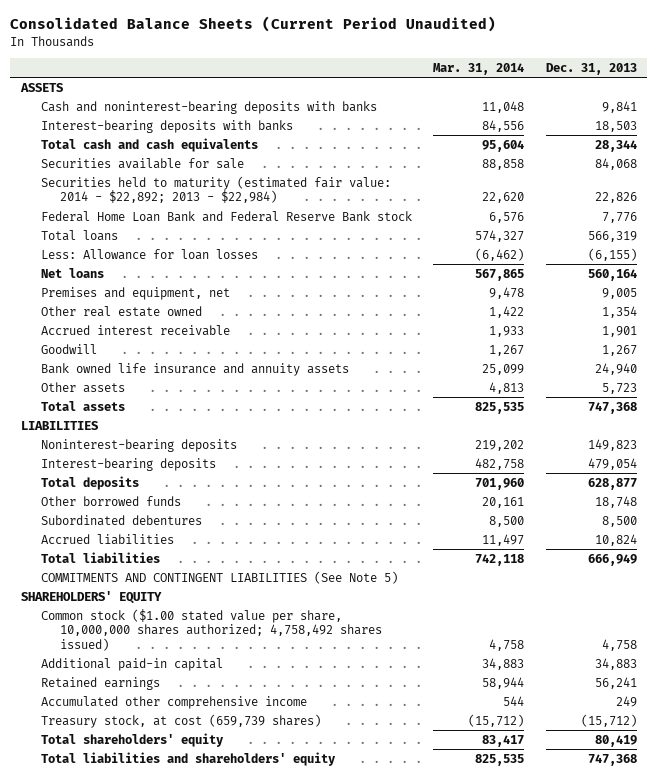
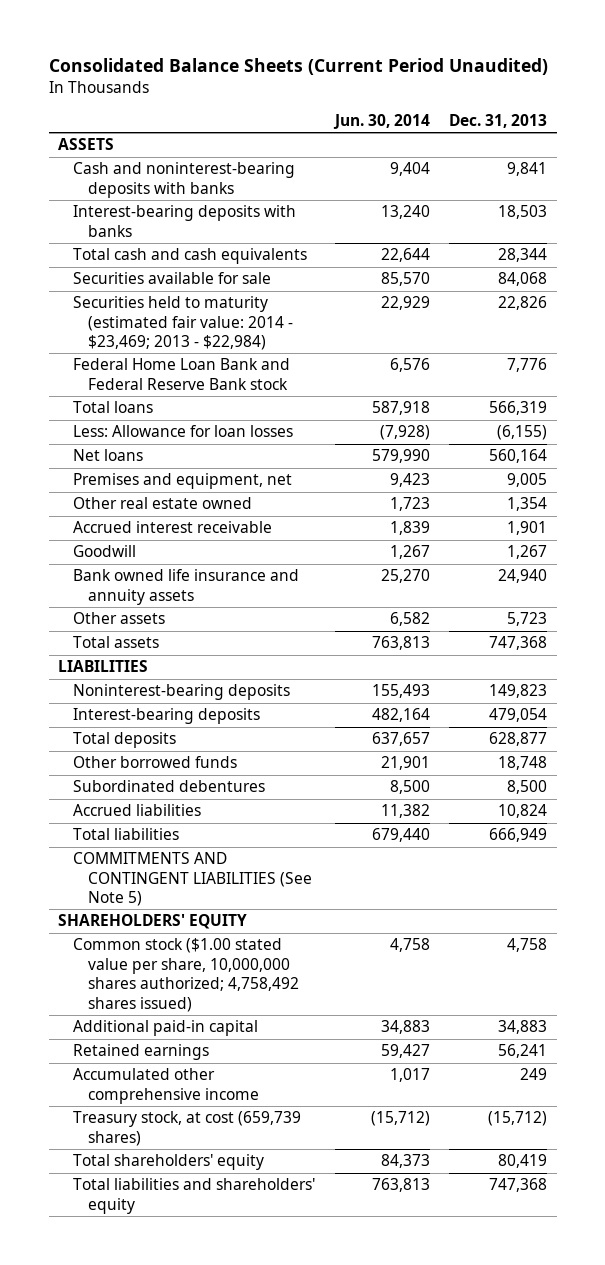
[433,62,525,75] Mar. 31, 2014 -> none
none -> [332,113,430,129] Jun. 30, 2014
[40,175,391,204] Securities held to maturity (estimated fair value: 2014 - $22,892; 2013 - $22,984) -> [73,296,294,351] Securities held to maturity (estimated fair value: 2014 - $23,469; 2013 - $22,984)

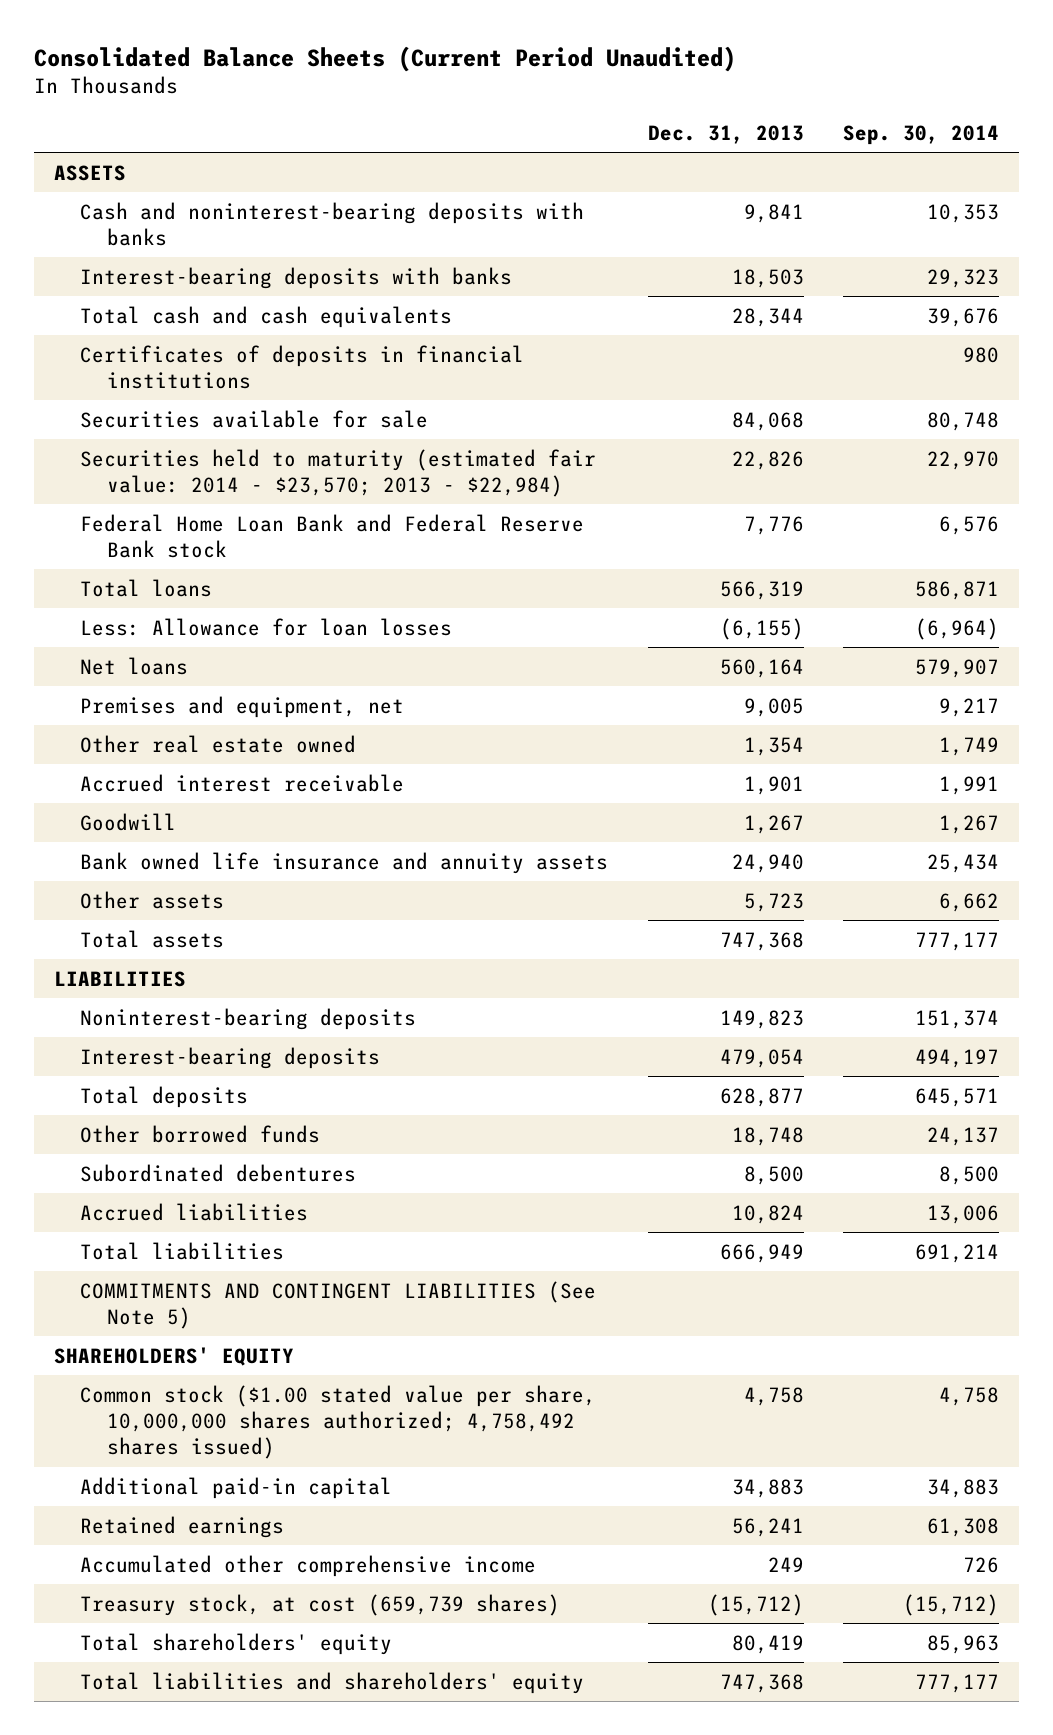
[332,113,430,129] Jun. 30, 2014 -> none
none -> [843,125,1000,146] Sep. 30, 2014
none -> [80,344,525,389] Certificates of deposits in financial institutions
[73,296,294,351] Securities held to maturity (estimated fair value: 2014 - $23,469; 2013 - $22,984) -> [80,448,597,497] Securities held to maturity (estimated fair value: 2014 - $23,570; 2013 - $22,984)

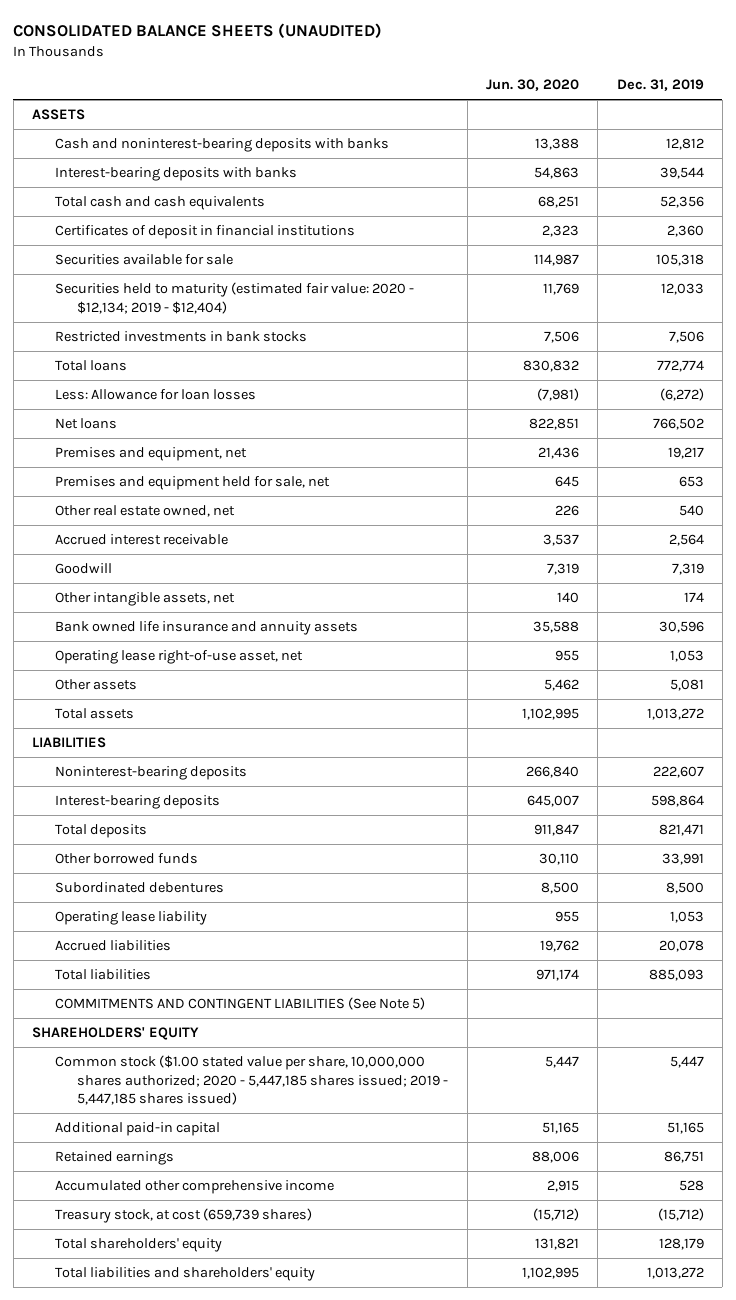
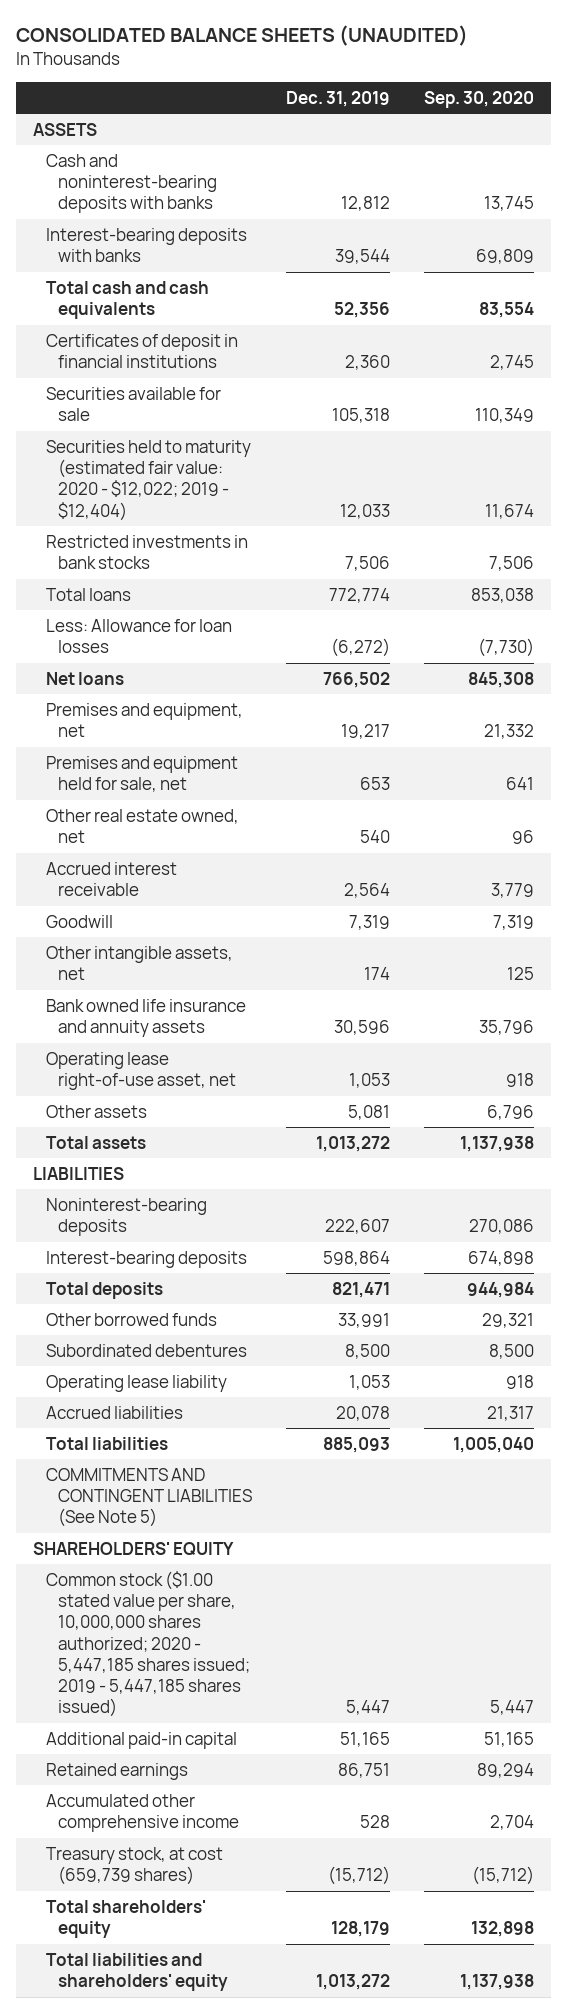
[486,79,580,92] Jun. 30, 2020 -> none
none -> [424,90,535,108] Sep. 30, 2020
[54,282,414,314] Securities held to maturity (estimated fair value: 2020 - $12,134; 2019 - $12,404) -> [45,439,251,521] Securities held to maturity (estimated fair value: 2020 - $12,022; 2019 - $12,404)

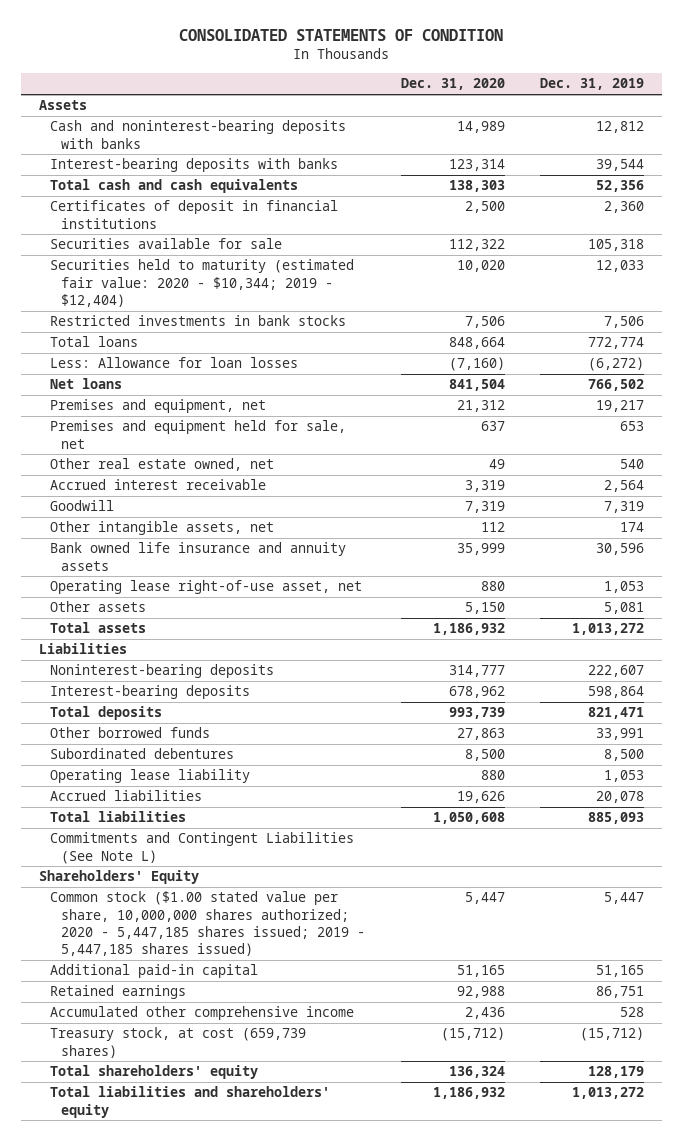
[15,25,468,47] CONSOLIDATED BALANCE SHEETS (UNAUDITED) -> [179,29,504,42] CONSOLIDATED STATEMENTS OF CONDITION
[424,90,535,108] Sep. 30, 2020 -> none
none -> [400,78,505,91] Dec. 31, 2020
[32,122,97,136] ASSETS -> [38,100,87,111] Assets
[45,439,251,521] Securities held to maturity (estimated fair value: 2020 - $12,022; 2019 - $12,404) -> [49,259,354,307] Securities held to maturity (estimated fair value: 2020 - $10,344; 2019 - $12,404)
[32,1166,124,1180] LIABILITIES -> [38,643,127,655] Liabilities
[45,1467,253,1528] COMMITMENTS AND CONTINGENT LIABILITIES (See Note 5) -> [49,832,354,864] Commitments and Contingent Liabilities (See Note L)
[32,1541,234,1556] SHAREHOLDERS' EQUITY -> [38,870,199,885] Shareholders' Equity

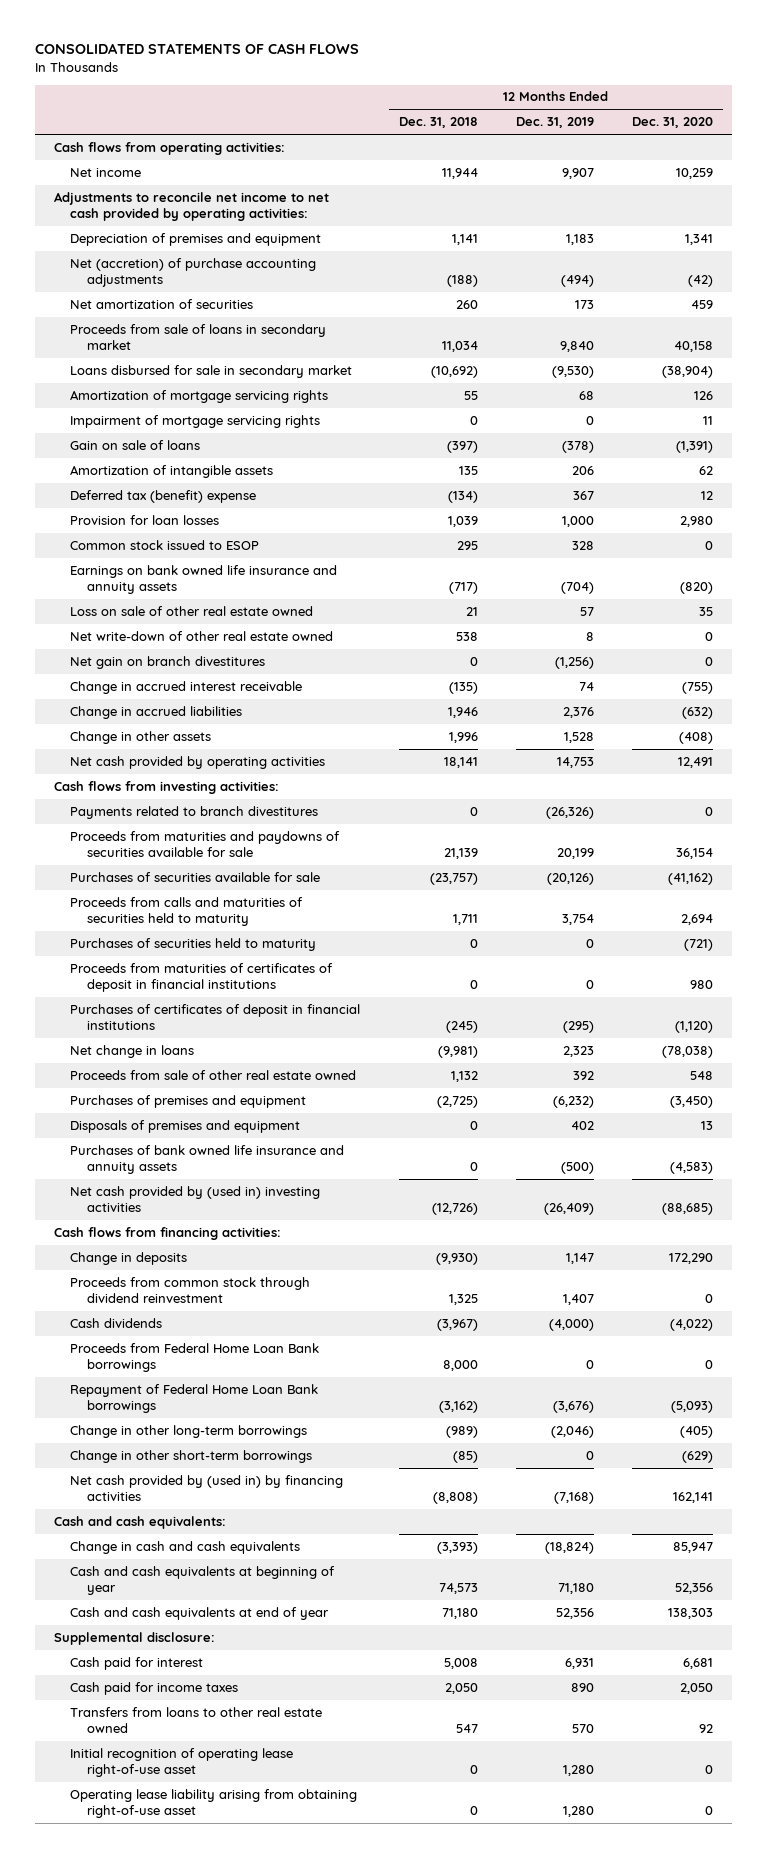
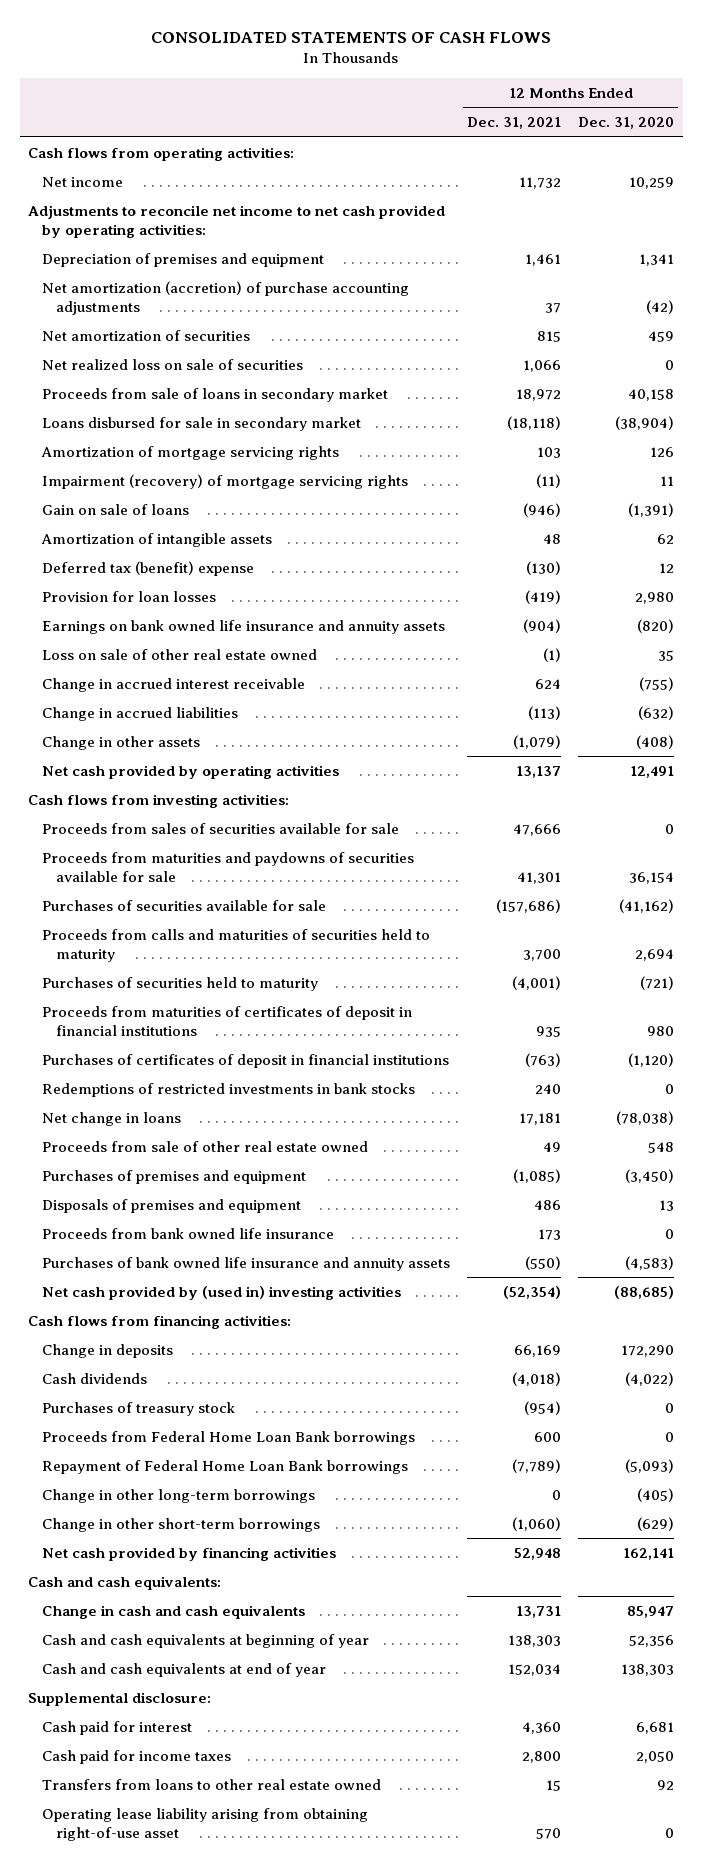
[398,117,478,129] Dec. 31, 2018 -> none
[515,117,594,129] Dec. 31, 2019 -> none
none -> [467,117,562,130] Dec. 31, 2021
[70,257,317,288] Net (accretion) of purchase accounting adjustments -> [42,280,410,315] Net amortization (accretion) of purchase accounting adjustments
none -> [42,358,304,370] Net realized loss on sale of securities
[70,414,321,428] Impairment of mortgage servicing rights -> [42,473,409,489] Impairment (recovery) of mortgage servicing rights
[70,539,260,550] Common stock issued to ESOP -> none
[70,630,334,641] Net write-down of other real estate owned -> none
[70,655,266,669] Net gain on branch divestitures -> none
[70,805,319,819] Payments related to branch divestitures -> none
none -> [42,822,400,834] Proceeds from sales of securities available for sale
none -> [42,1082,416,1097] Redemptions of restricted investments in bank stocks
none -> [42,1227,335,1239] Proceeds from bank owned life insurance
[70,1276,311,1304] Proceeds from common stock through dividend reinvestment -> none
none -> [42,1401,236,1416] Purchases of treasury stock
[70,1474,344,1502] Net cash provided by (used in) by financing activities -> [42,1546,337,1561] Net cash provided by financing activities
[70,1747,294,1778] Initial recognition of operating lease right-of-use asset -> none

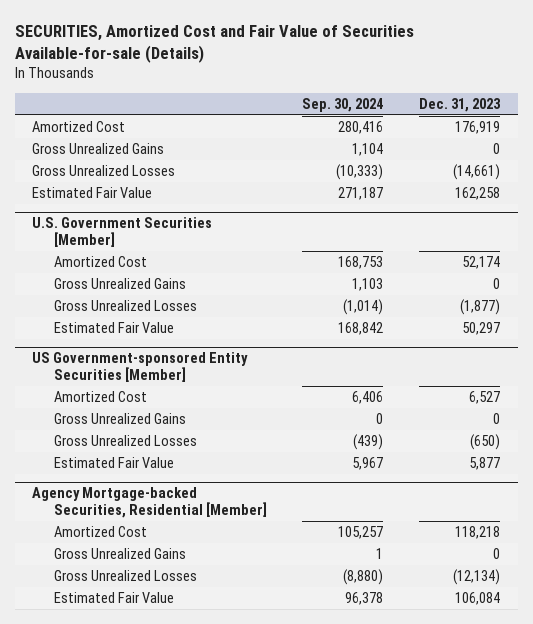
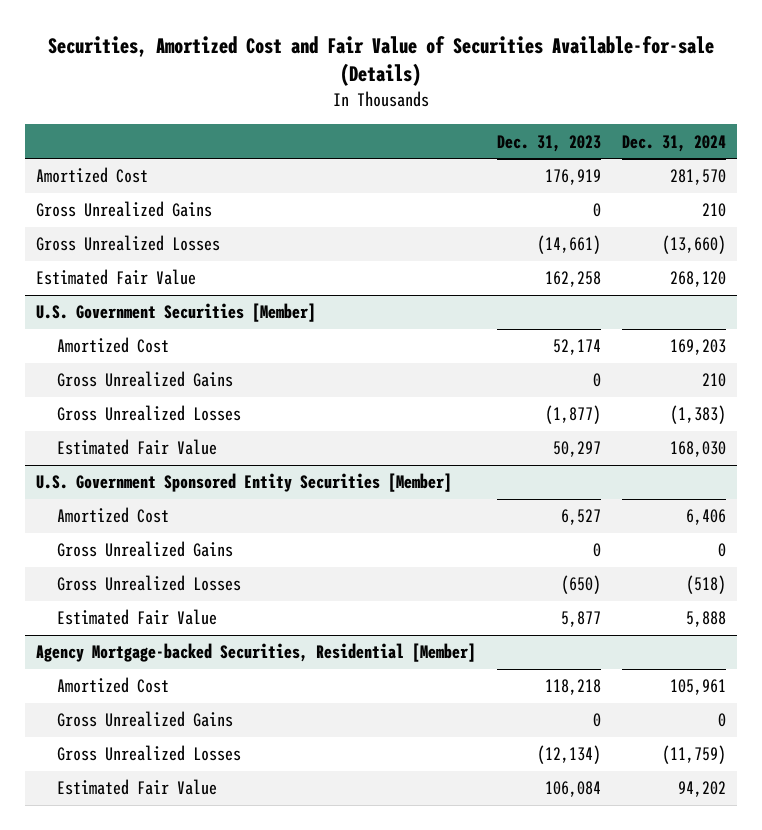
[14,24,414,64] SECURITIES, Amortized Cost and Fair Value of Securities Available-for-sale (Details) -> [47,36,714,87] Securities, Amortized Cost and Fair Value of Securities Available-for-sale (Details)
[302,97,384,112] Sep. 30, 2024 -> none
none -> [622,134,727,152] Dec. 31, 2024
[32,352,249,383] US Government-sponsored Entity Securities [Member] -> [35,473,452,493] U.S. Government Sponsored Entity Securities [Member]

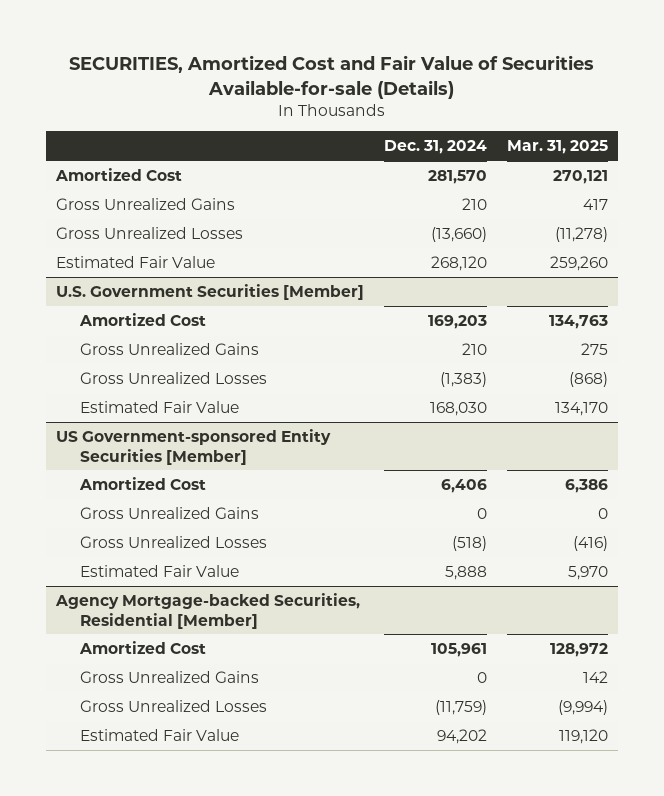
[47,36,714,87] Securities, Amortized Cost and Fair Value of Securities Available-for-sale (Details) -> [69,55,595,99] SECURITIES, Amortized Cost and Fair Value of Securities Available-for-sale (Details)
[496,134,601,152] Dec. 31, 2023 -> none
none -> [507,140,609,155] Mar. 31, 2025
[35,473,452,493] U.S. Government Sponsored Entity Securities [Member] -> [55,428,331,465] US Government-sponsored Entity Securities [Member]

